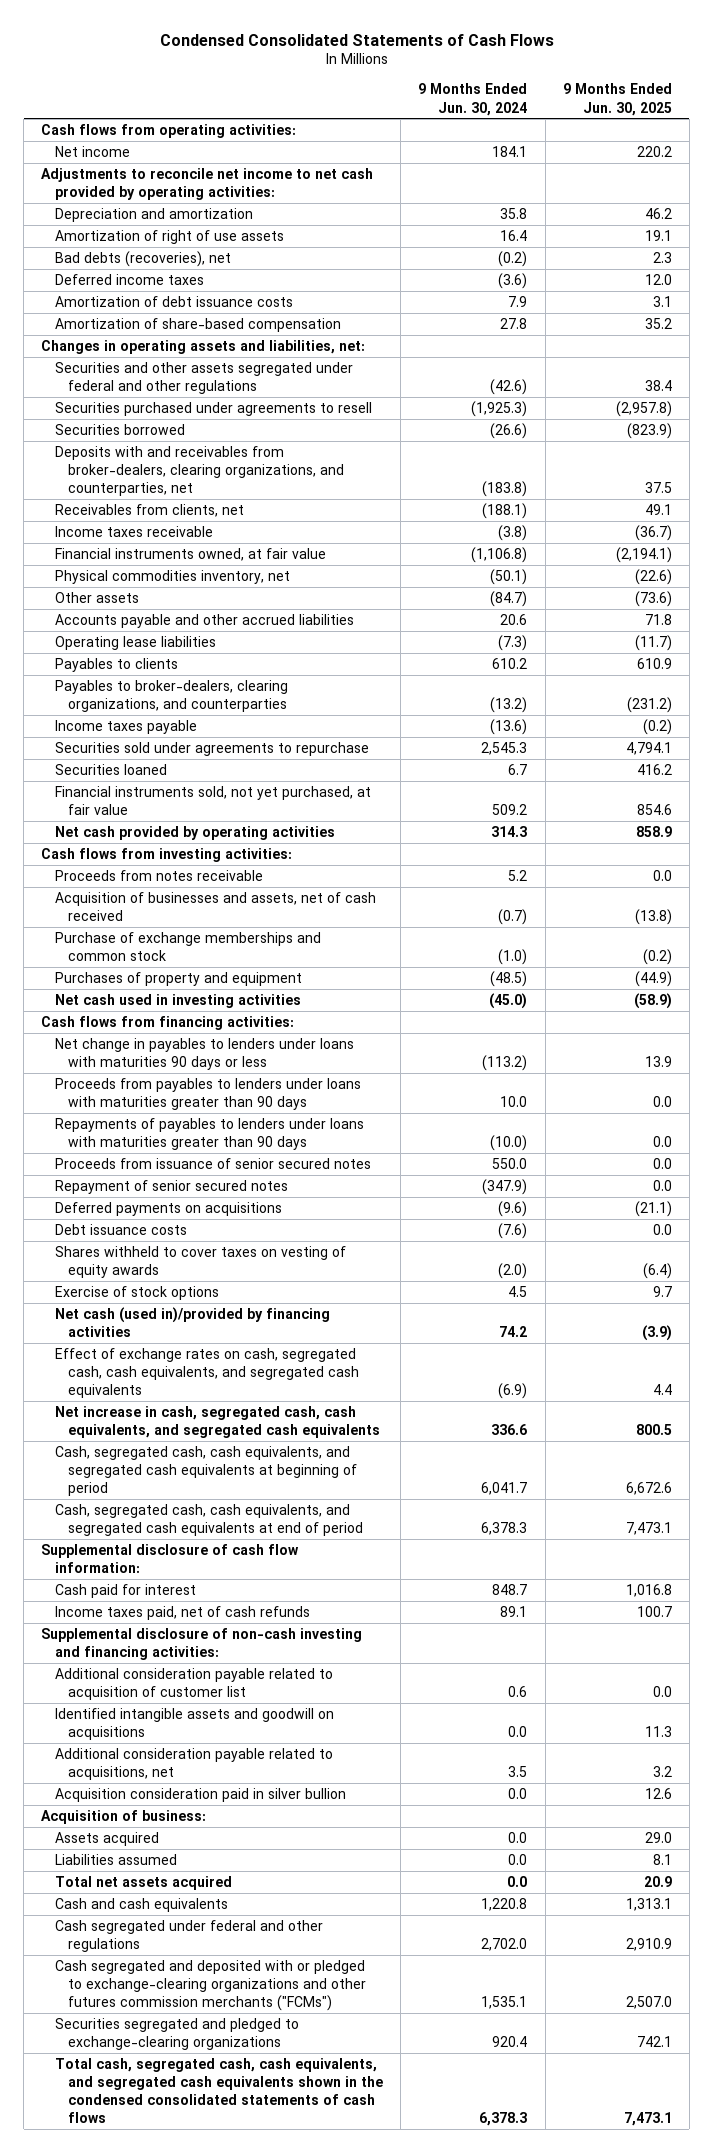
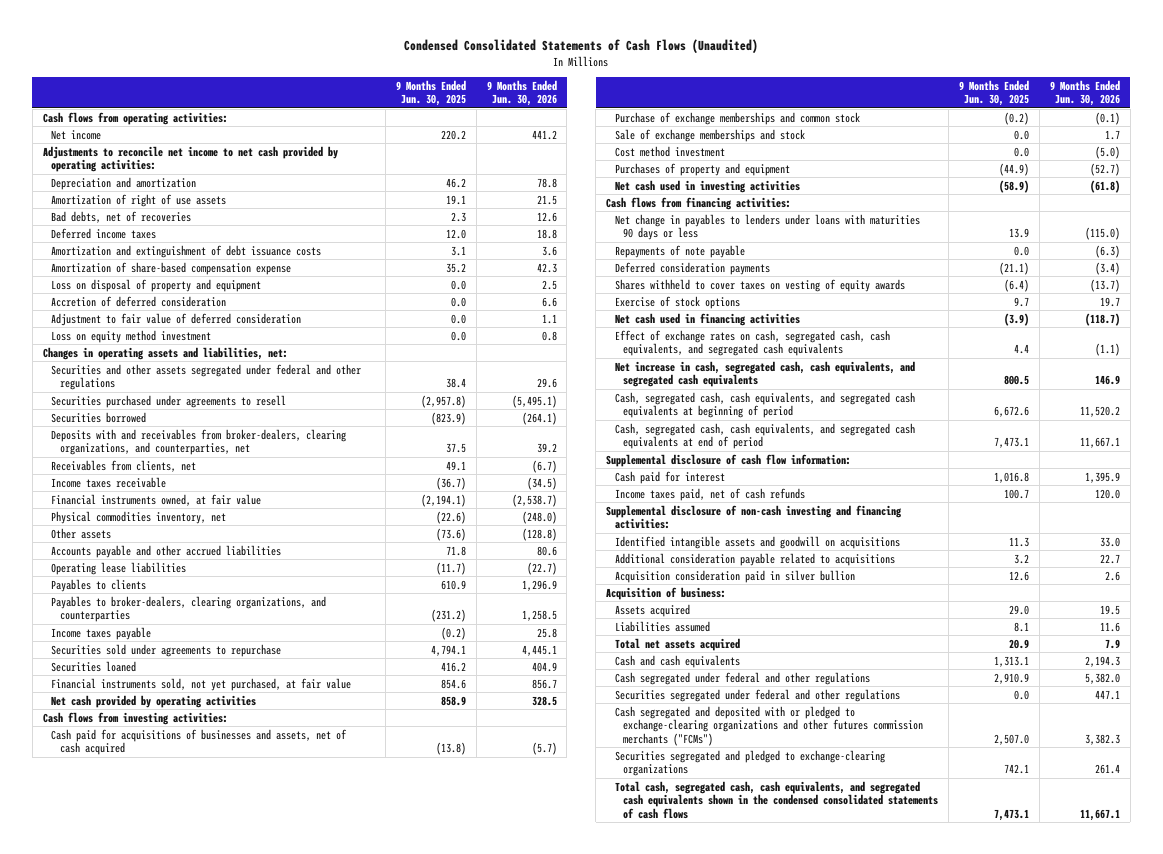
[159,33,554,46] Condensed Consolidated Statements of Cash Flows -> [404,39,759,54] Condensed Consolidated Statements of Cash Flows (Unaudited)
[418,83,528,116] 9 Months Ended Jun. 30, 2024 -> none
none -> [486,79,557,107] 9 Months Ended Jun. 30, 2026
[54,250,231,267] Bad debts (recoveries), net -> [51,210,192,223] Bad debts, net of recoveries
[54,295,293,307] Amortization of debt issuance costs -> [51,244,322,258] Amortization and extinguishment of debt issuance costs
[54,317,341,332] Amortization of share-based compensation -> [51,261,292,275] Amortization of share-based compensation expense
none -> [51,278,262,292] Loss on disposal of property and equipment
none -> [51,295,227,307] Accretion of deferred consideration
none -> [51,312,302,326] Adjustment to fair value of deferred consideration
none -> [51,329,212,343] Loss on equity method investment
[54,869,263,881] Proceeds from notes receivable -> none
[54,891,376,921] Acquisition of businesses and assets, net of cash received -> [51,728,348,756] Cash paid for acquisitions of businesses and assets, net of cash acquired
none -> [614,128,805,142] Sale of exchange memberships and stock
none -> [614,145,725,157] Cost method investment
[54,1077,361,1110] Proceeds from payables to lenders under loans with maturities greater than 90 days -> none
[54,1117,364,1150] Repayments of payables to lenders under loans with maturities greater than 90 days -> none
[54,1157,371,1169] Proceeds from issuance of senior secured notes -> none
[54,1179,288,1194] Repayment of senior secured notes -> none
[54,1223,187,1235] Debt issuance costs -> none
none -> [614,244,745,258] Repayments of note payable
[54,1201,282,1216] Deferred payments on acquisitions -> [614,261,770,275] Deferred consideration payments
[54,1306,330,1337] Net cash (used in)/provided by financing activities -> [614,312,800,326] Net cash used in financing activities
[54,1667,333,1700] Additional consideration payable related to acquisition of customer list -> none
[54,1747,333,1780] Additional consideration payable related to acquisitions, net -> [614,552,895,566] Additional consideration payable related to acquisitions
none -> [614,688,900,702] Securities segregated under federal and other regulations

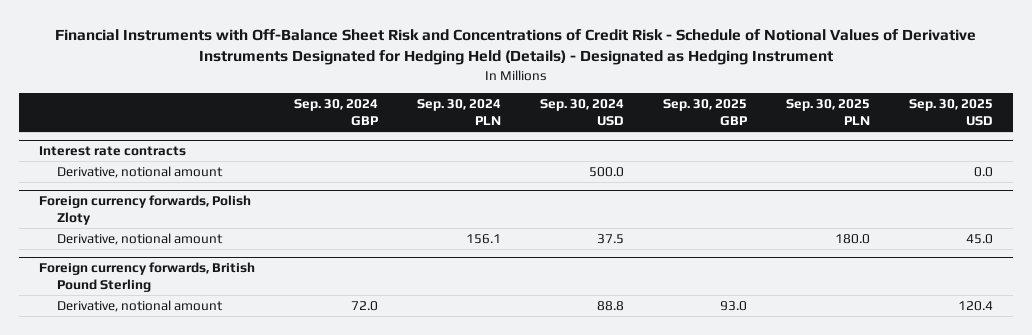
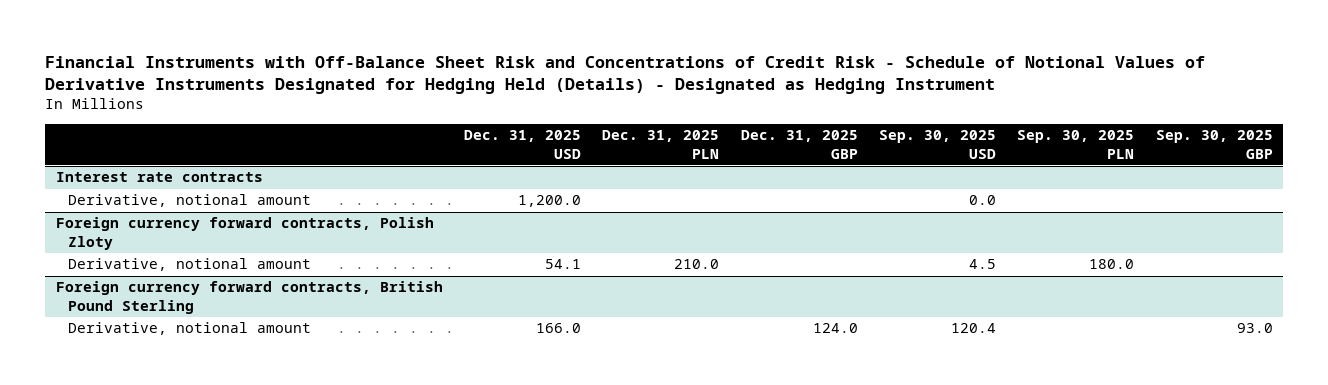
[293,99,378,126] Sep. 30, 2024 GBP -> none
[416,99,501,125] Sep. 30, 2024 PLN -> none
[539,99,624,126] Sep. 30, 2024 USD -> none
none -> [464,130,582,159] Dec. 31, 2025 USD
none -> [602,130,720,159] Dec. 31, 2025 PLN
none -> [740,130,858,159] Dec. 31, 2025 GBP
[38,195,251,225] Foreign currency forwards, Polish Zloty -> [55,217,434,251] Foreign currency forward contracts, Polish Zloty
[966,234,994,245] 45.0 -> [968,259,996,270] 4.5
[38,262,255,292] Foreign currency forwards, British Pound Sterling -> [55,281,443,315] Foreign currency forward contracts, British Pound Sterling

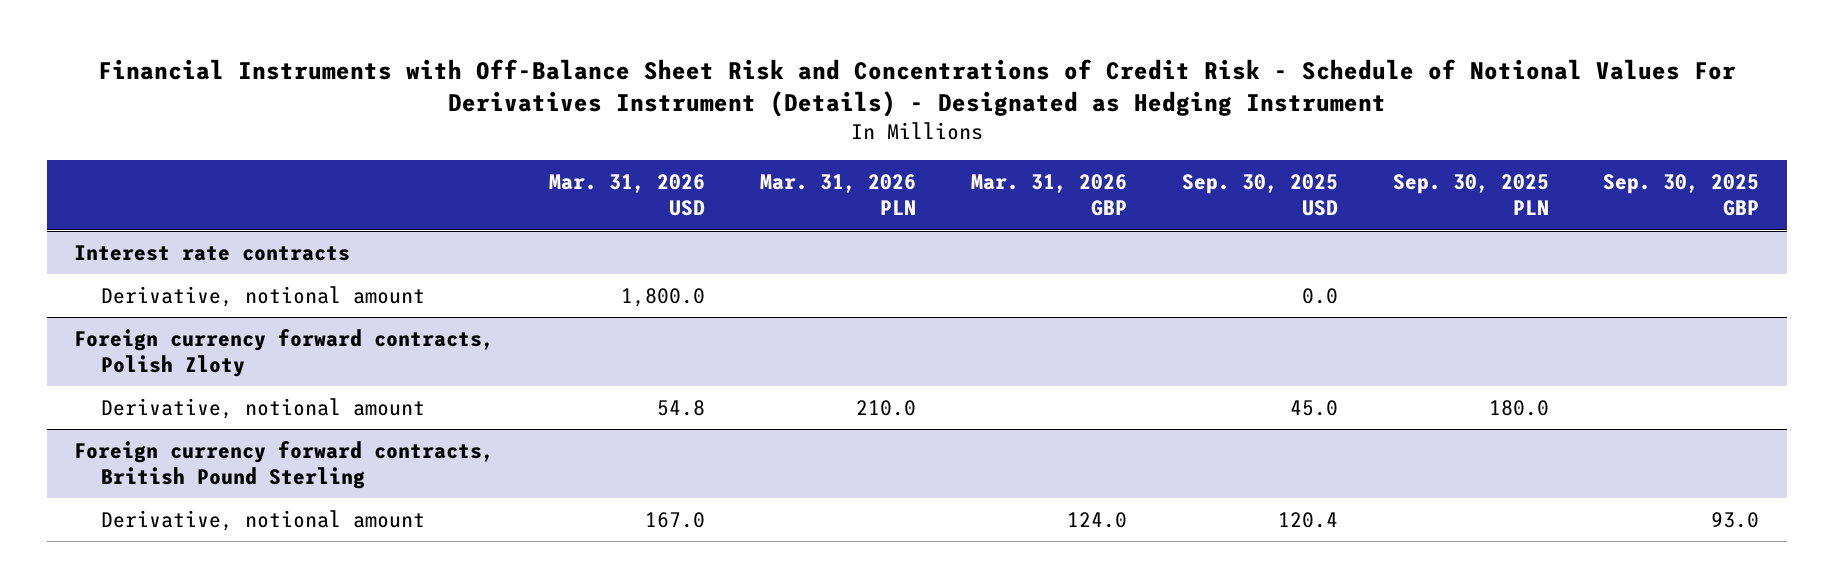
[45,55,1206,94] Financial Instruments with Off-Balance Sheet Risk and Concentrations of Credit Risk - Schedule of Notional Values of Derivative Instruments Designated for Hedging Held (Details) - Designated as Hedging Instrument -> [97,58,1736,118] Financial Instruments with Off-Balance Sheet Risk and Concentrations of Credit Risk - Schedule of Notional Values For Derivatives Instrument (Details) - Designated as Hedging Instrument
[464,130,582,159] Dec. 31, 2025 USD -> none
[602,130,720,159] Dec. 31, 2025 PLN -> none
[740,130,858,159] Dec. 31, 2025 GBP -> none
none -> [548,173,705,217] Mar. 31, 2026 USD
none -> [759,173,916,216] Mar. 31, 2026 PLN
none -> [970,173,1127,217] Mar. 31, 2026 GBP
[968,259,996,270] 4.5 -> [1289,399,1338,416] 45.0

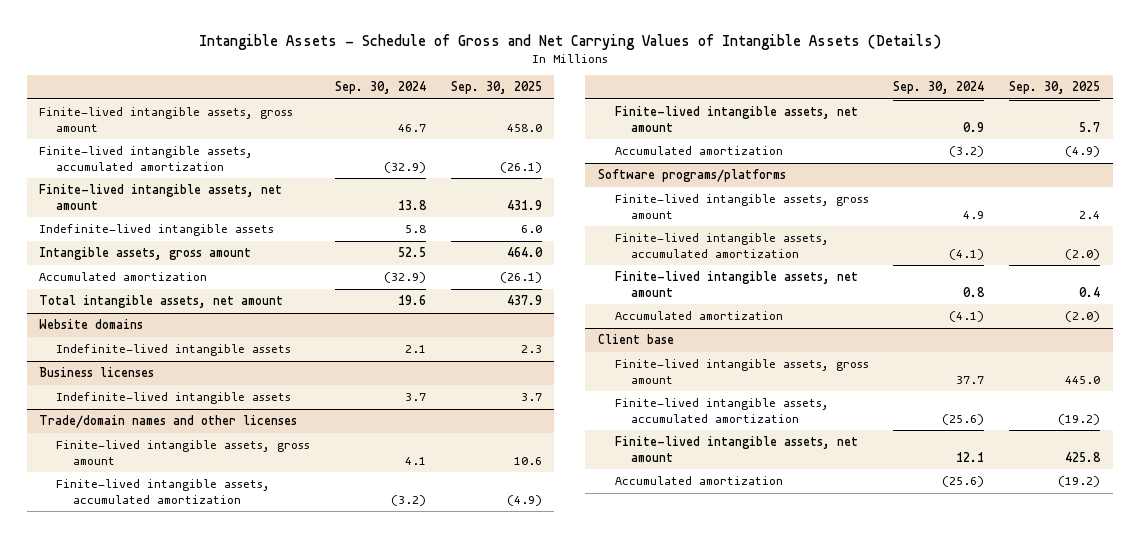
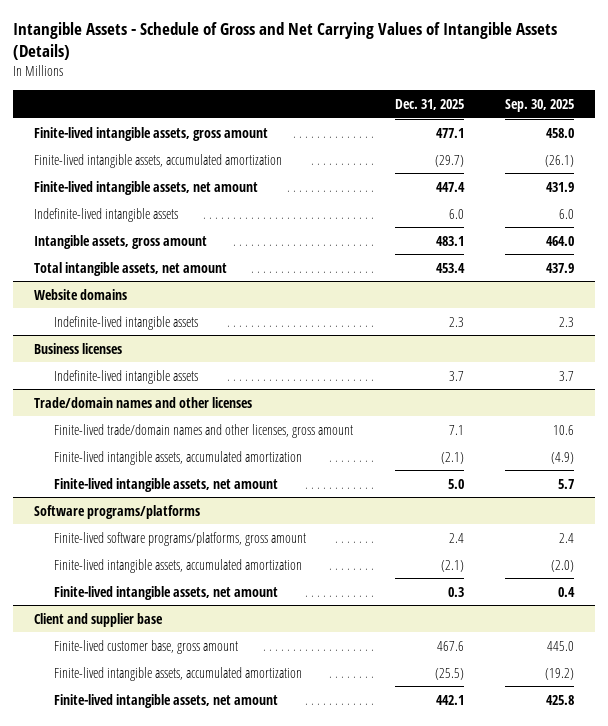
[334,81,426,95] Sep. 30, 2024 -> none
none -> [394,99,464,111] Dec. 31, 2025
[39,272,208,282] Accumulated amortization -> none
[55,440,310,465] Finite-lived intangible assets, gross amount -> none
none -> [54,423,354,438] Finite-lived trade/domain names and other licenses, gross amount
[614,146,783,156] Accumulated amortization -> none
[614,194,869,219] Finite-lived intangible assets, gross amount -> none
none -> [54,531,307,546] Finite-lived software programs/platforms, gross amount
[614,311,783,321] Accumulated amortization -> none
[597,334,674,345] Client base -> [33,612,163,627] Client and supplier base
[614,359,869,384] Finite-lived intangible assets, gross amount -> [54,639,239,654] Finite-lived customer base, gross amount
[614,476,783,486] Accumulated amortization -> none

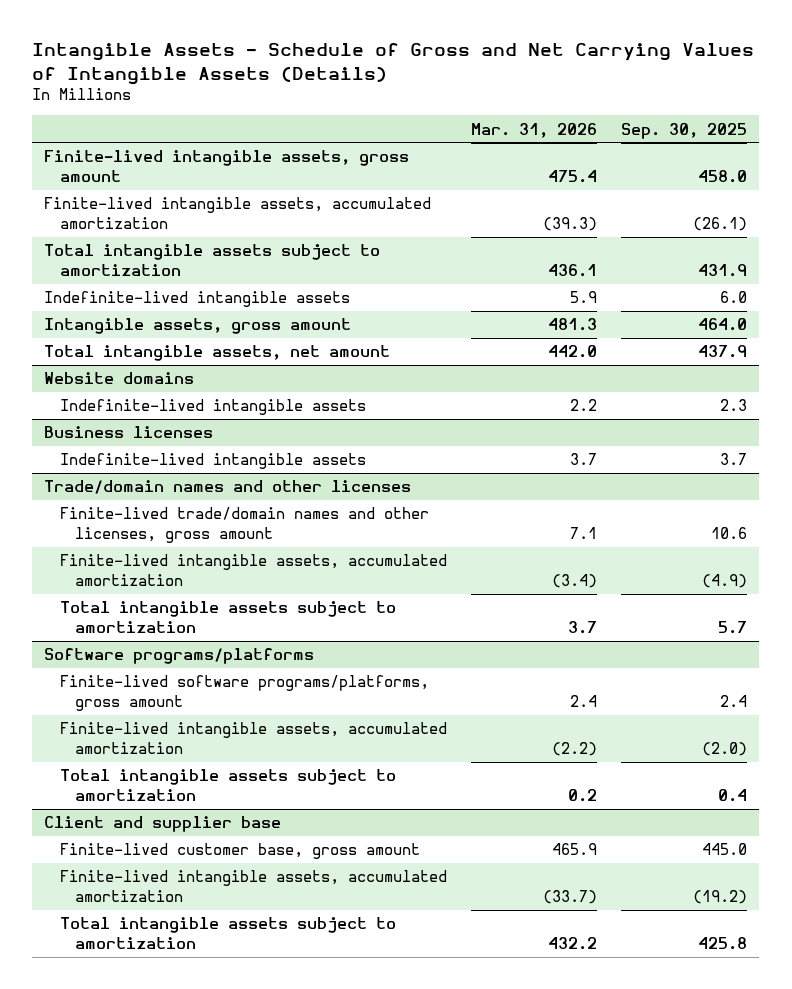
[394,99,464,111] Dec. 31, 2025 -> none
none -> [470,122,597,138] Mar. 31, 2026
[33,180,258,195] Finite-lived intangible assets, net amount -> [44,244,381,276] Total intangible assets subject to amortization
[54,477,279,492] Finite-lived intangible assets, net amount -> [59,601,396,633] Total intangible assets subject to amortization
[54,585,279,600] Finite-lived intangible assets, net amount -> [59,769,396,801] Total intangible assets subject to amortization
[54,693,279,708] Finite-lived intangible assets, net amount -> [59,917,396,949] Total intangible assets subject to amortization

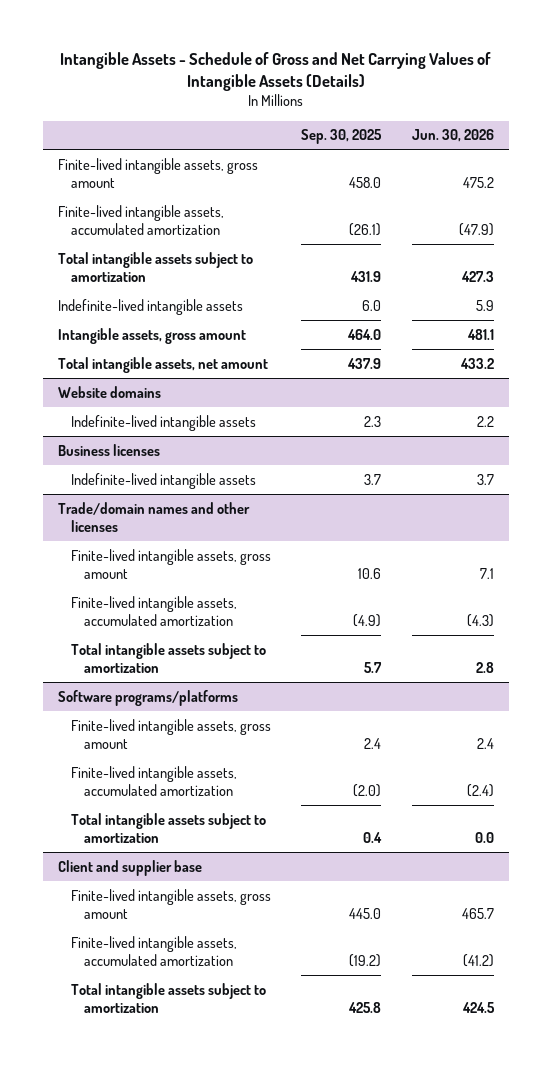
[470,122,597,138] Mar. 31, 2026 -> none
none -> [411,129,494,143] Jun. 30, 2026
[59,507,429,543] Finite-lived trade/domain names and other licenses, gross amount -> none
none -> [70,548,271,580] Finite-lived intangible assets, gross amount
[59,675,429,711] Finite-lived software programs/platforms, gross amount -> none
none -> [70,718,271,750] Finite-lived intangible assets, gross amount
[59,843,420,860] Finite-lived customer base, gross amount -> [70,888,271,920] Finite-lived intangible assets, gross amount

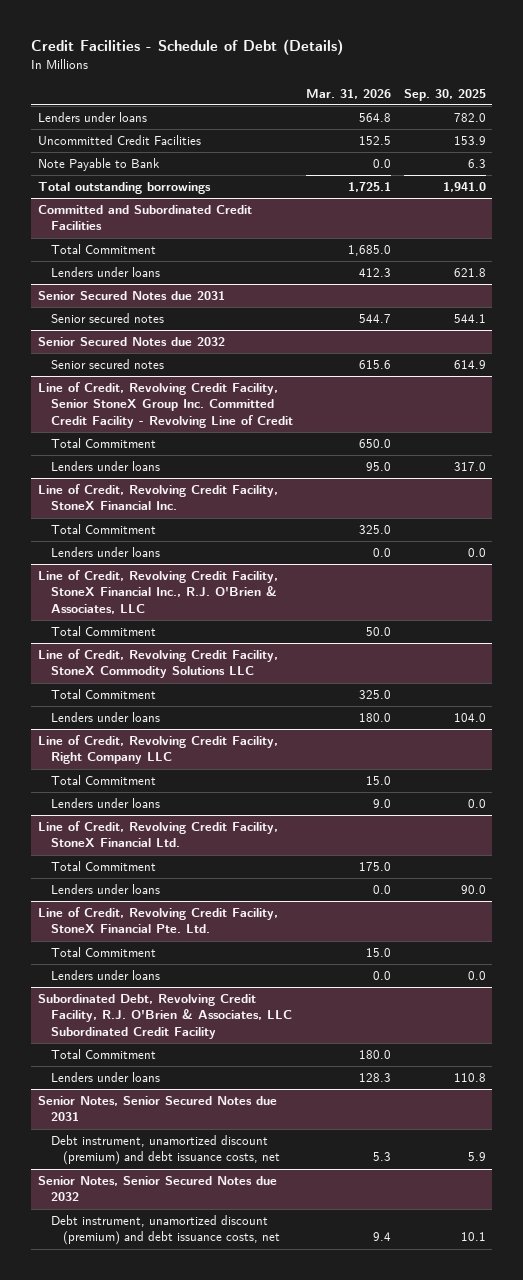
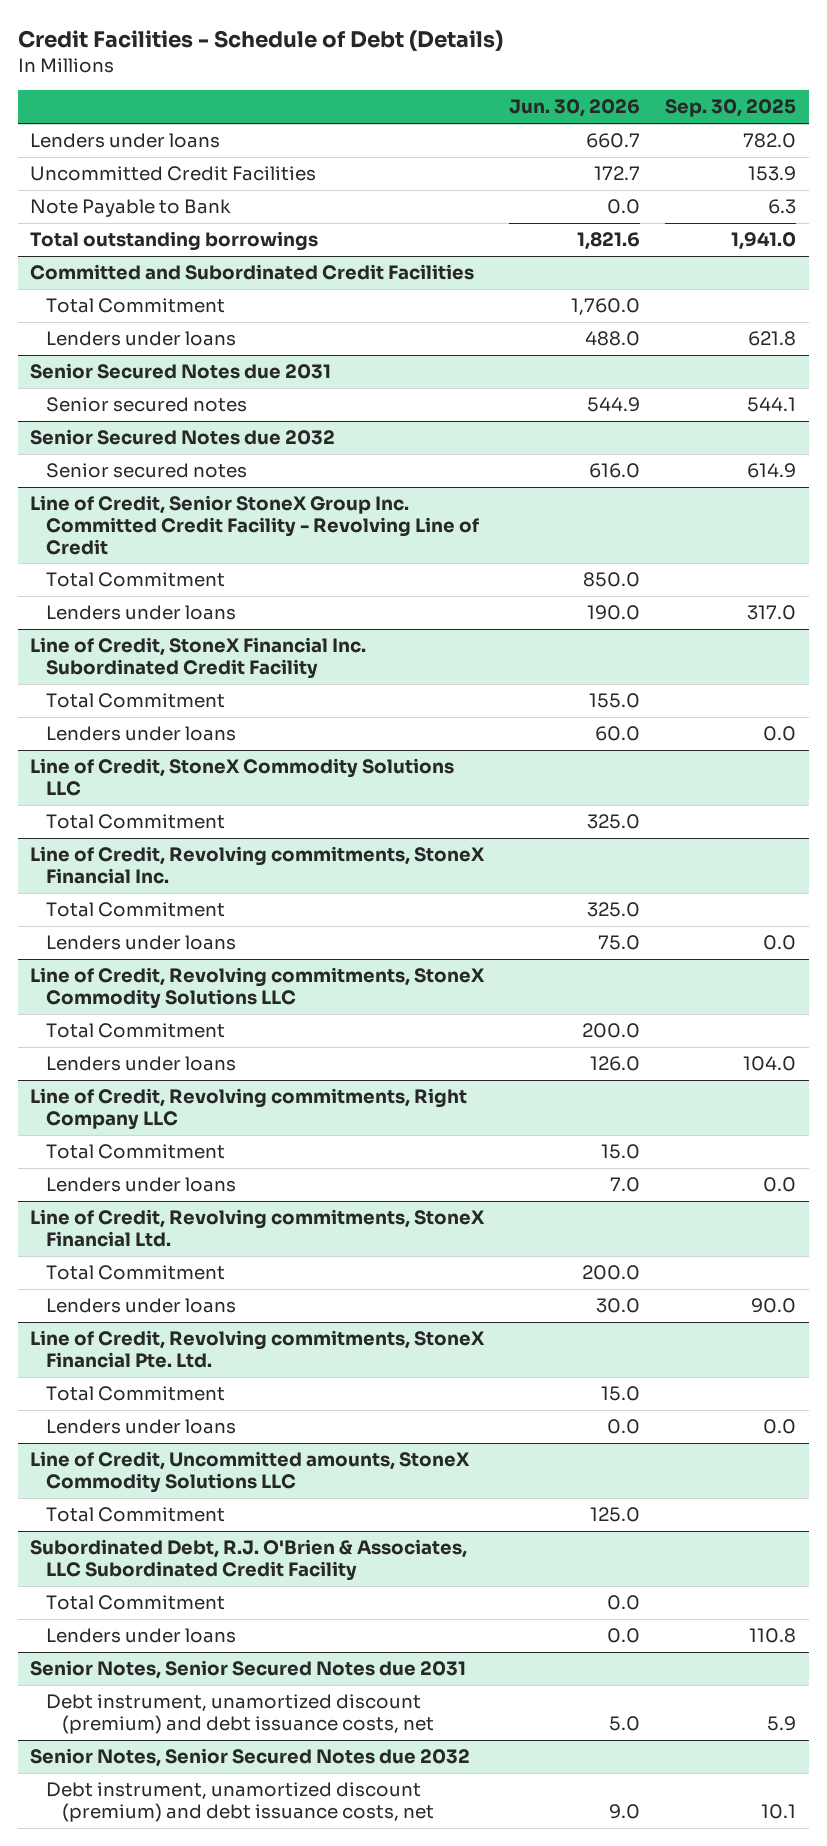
[305,88,391,99] Mar. 31, 2026 -> none
none -> [509,99,641,118] Jun. 30, 2026
[37,382,293,428] Line of Credit, Revolving Credit Facility, Senior StoneX Group Inc. Committed Credit Facility - Revolving Line of Credit -> [30,495,480,555] Line of Credit, Senior StoneX Group Inc. Committed Credit Facility - Revolving Line of Credit
[37,484,278,511] Line of Credit, Revolving Credit Facility, StoneX Financial Inc. -> [30,637,367,679] Line of Credit, StoneX Financial Inc. Subordinated Credit Facility
[37,570,278,614] Line of Credit, Revolving Credit Facility, StoneX Financial Inc., R.J. O'Brien & Associates, LLC -> none
none -> [30,758,455,796] Line of Credit, StoneX Commodity Solutions LLC
[37,649,278,679] Line of Credit, Revolving Credit Facility, StoneX Commodity Solutions LLC -> none
none -> [30,846,486,884] Line of Credit, Revolving commitments, StoneX Financial Inc.
none -> [46,935,237,951] Lenders under loans
none -> [30,967,486,1009] Line of Credit, Revolving commitments, StoneX Commodity Solutions LLC
none -> [46,1023,226,1039] Total Commitment
[37,735,278,765] Line of Credit, Revolving Credit Facility, Right Company LLC -> [30,1088,468,1130] Line of Credit, Revolving commitments, Right Company LLC
[37,821,278,848] Line of Credit, Revolving Credit Facility, StoneX Financial Ltd. -> [30,1209,486,1247] Line of Credit, Revolving commitments, StoneX Financial Ltd.
[37,907,278,934] Line of Credit, Revolving Credit Facility, StoneX Financial Pte. Ltd. -> [30,1330,486,1368] Line of Credit, Revolving commitments, StoneX Financial Pte. Ltd.
[37,994,292,1039] Subordinated Debt, Revolving Credit Facility, R.J. O'Brien & Associates, LLC Subordinated Credit Facility -> none
none -> [30,1451,471,1493] Line of Credit, Uncommitted amounts, StoneX Commodity Solutions LLC
none -> [30,1539,468,1581] Subordinated Debt, R.J. O'Brien & Associates, LLC Subordinated Credit Facility
none -> [46,1595,226,1611] Total Commitment

